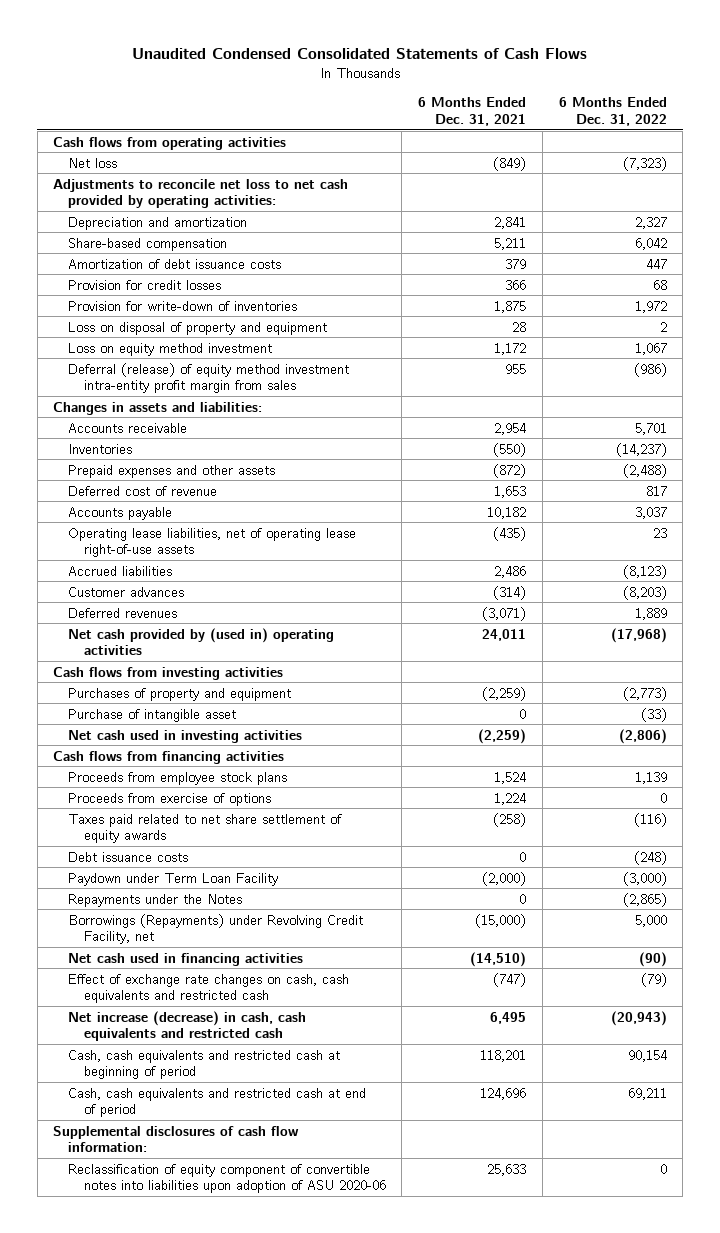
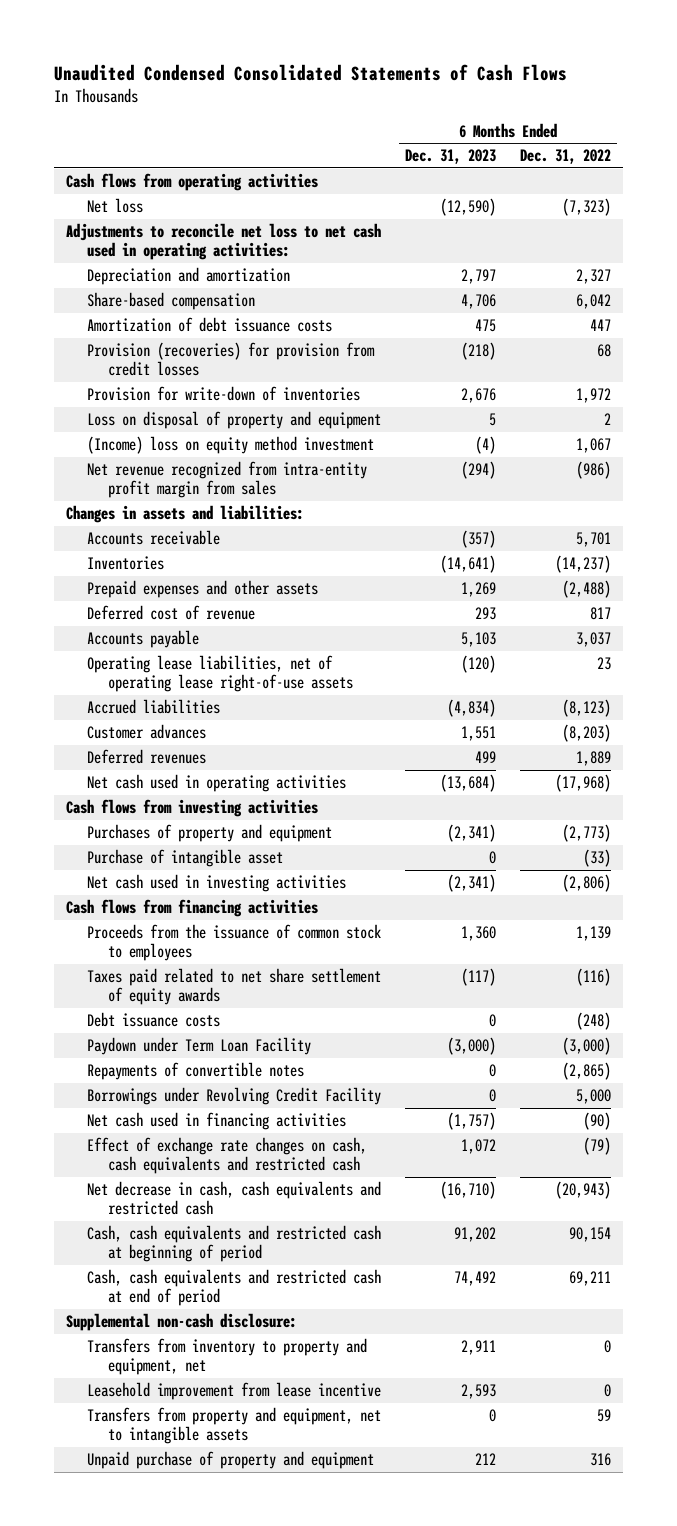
[418,97,527,126] 6 Months Ended Dec. 31, 2021 -> none
none -> [405,149,497,165] Dec. 31, 2023
[53,178,349,209] Adjustments to reconcile net loss to net cash provided by operating activities: -> [65,223,381,261] Adjustments to reconcile net loss to net cash used in operating activities:
[68,279,222,290] Provision for credit losses -> [87,342,376,377] Provision (recoveries) for provision from credit losses
[68,342,273,356] Loss on equity method investment -> [87,436,375,455] (Income) loss on equity method investment
[68,362,350,394] Deferral (release) of equity method investment intra-entity profit margin from sales -> [87,461,368,499] Net revenue recognized from intra-entity profit margin from sales
[68,627,335,656] Net cash provided by (used in) operating activities -> [87,774,347,793] Net cash used in operating activities
[68,792,272,806] Proceeds from exercise of options -> none
[68,771,288,785] Proceeds from employee stock plans -> [87,924,382,962] Proceeds from the issuance of common stock to employees
[68,893,243,907] Repayments under the Notes -> [87,1062,305,1081] Repayments of convertible notes
[68,913,364,945] Borrowings (Repayments) under Revolving Credit Facility, net -> [87,1087,382,1106] Borrowings under Revolving Credit Facility
[68,1010,307,1042] Net increase (decrease) in cash, cash equivalents and restricted cash -> [87,1181,382,1216] Net decrease in cash, cash equivalents and restricted cash
[68,1163,386,1194] Reclassification of equity component of convertible notes into liabilities upon adoption of ASU 2020-06 -> none
[53,1125,300,1153] Supplemental disclosures of cash flow information: -> [65,1313,297,1332] Supplemental non-cash disclosure:
none -> [87,1338,368,1376] Transfers from inventory to property and equipment, net
none -> [87,1382,382,1401] Leasehold improvement from lease incentive
none -> [87,1407,382,1445] Transfers from property and equipment, net to intangible assets
none -> [87,1451,375,1470] Unpaid purchase of property and equipment

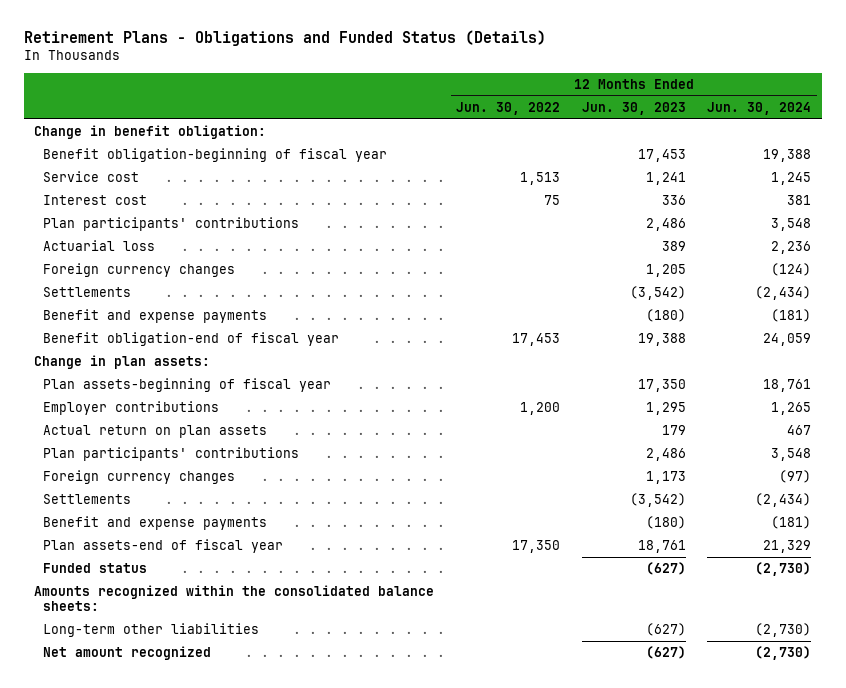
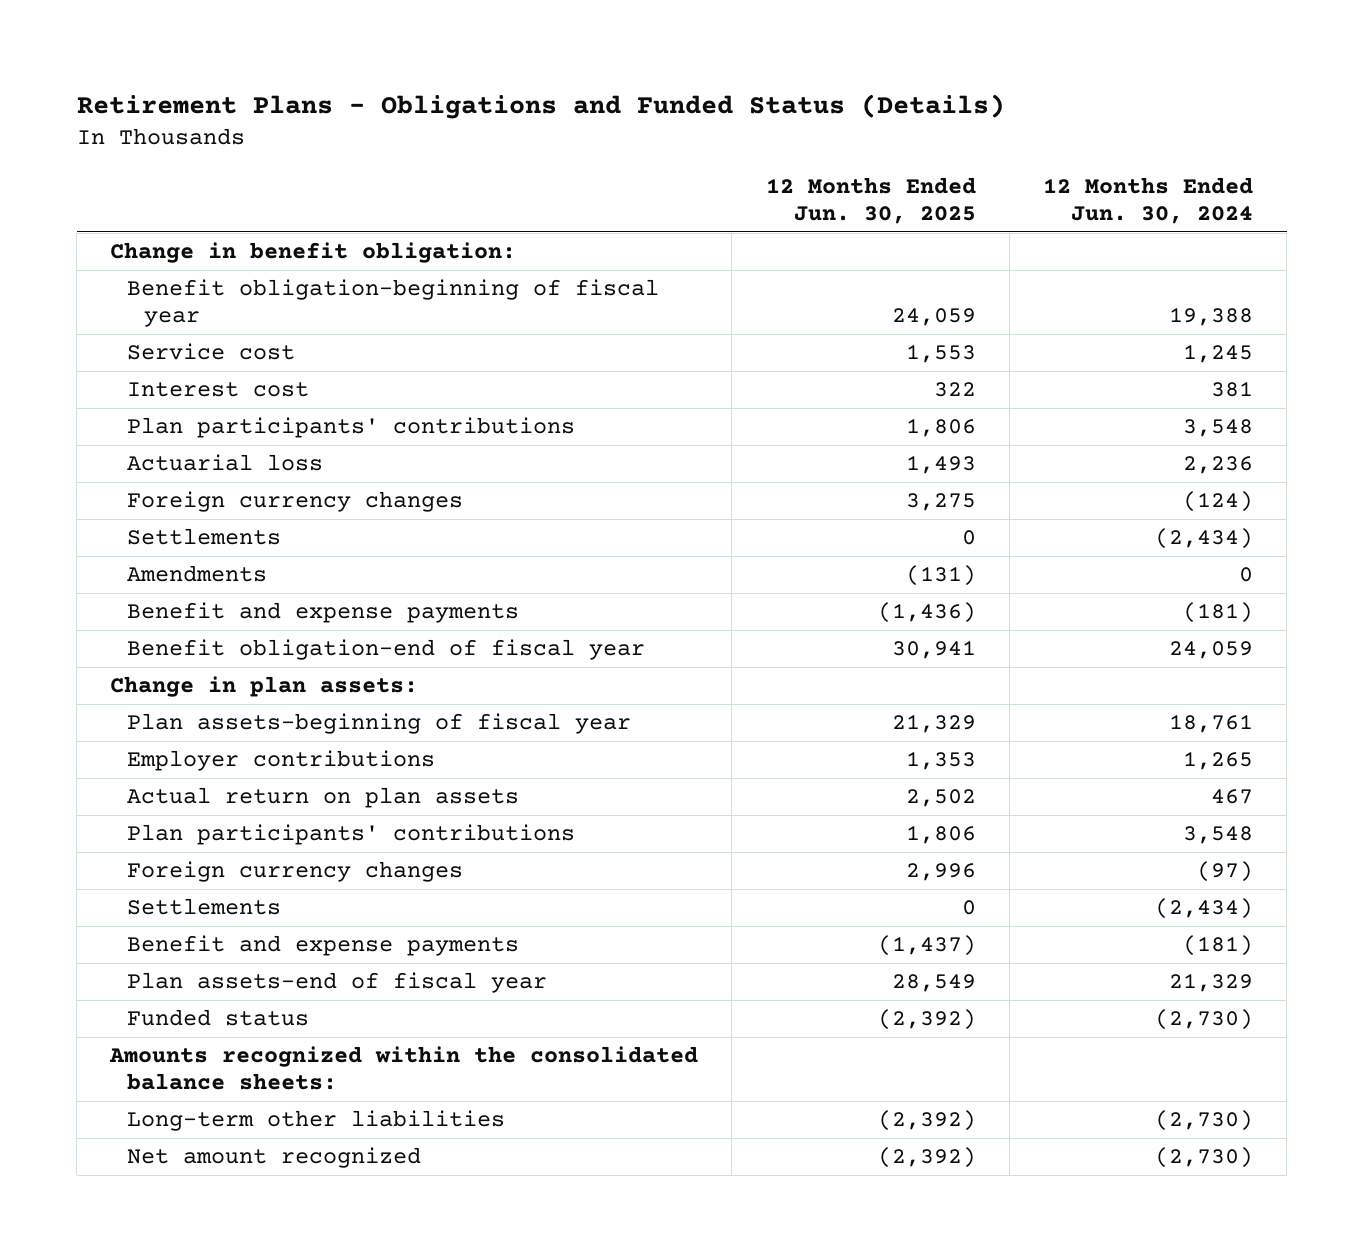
[455,101,560,115] Jun. 30, 2022 -> none
[581,101,686,115] Jun. 30, 2023 -> none
none -> [765,176,976,225] 12 Months Ended Jun. 30, 2025
none -> [127,565,268,583] Amendments

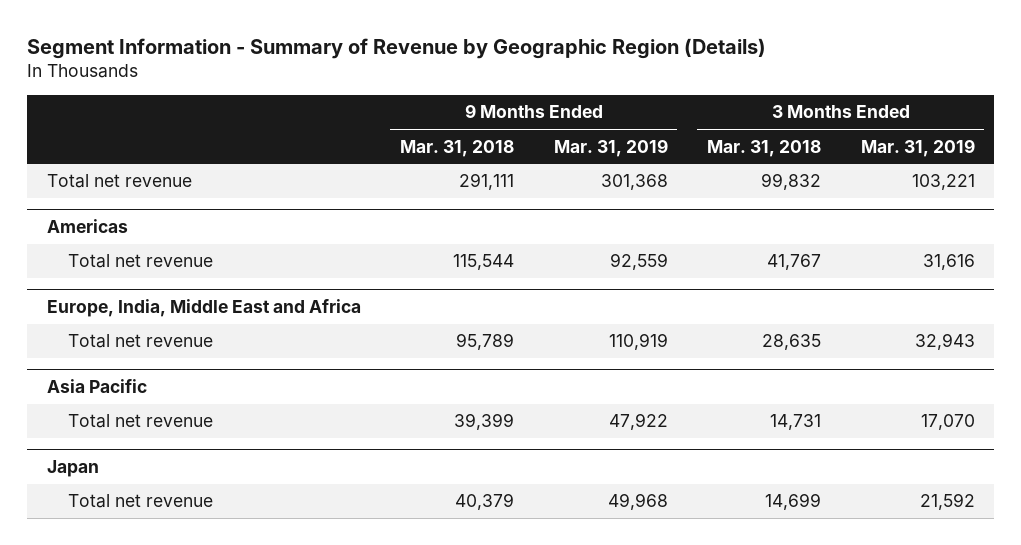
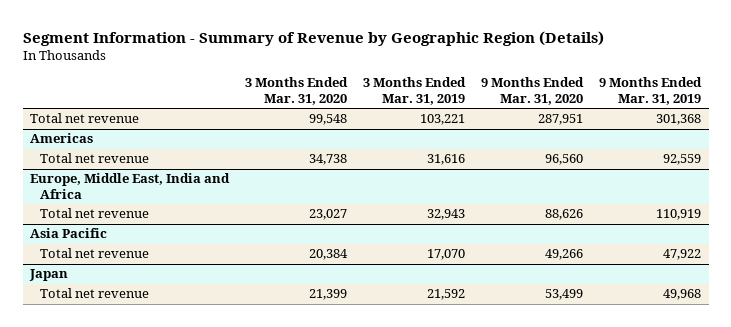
[400,139,515,157] Mar. 31, 2018 -> none
[707,139,822,157] Mar. 31, 2018 -> none
none -> [245,77,349,105] 3 Months Ended Mar. 31, 2020
none -> [481,77,585,105] 9 Months Ended Mar. 31, 2020
[46,298,361,317] Europe, India, Middle East and Africa -> [30,173,231,200] Europe, Middle East, India and Africa

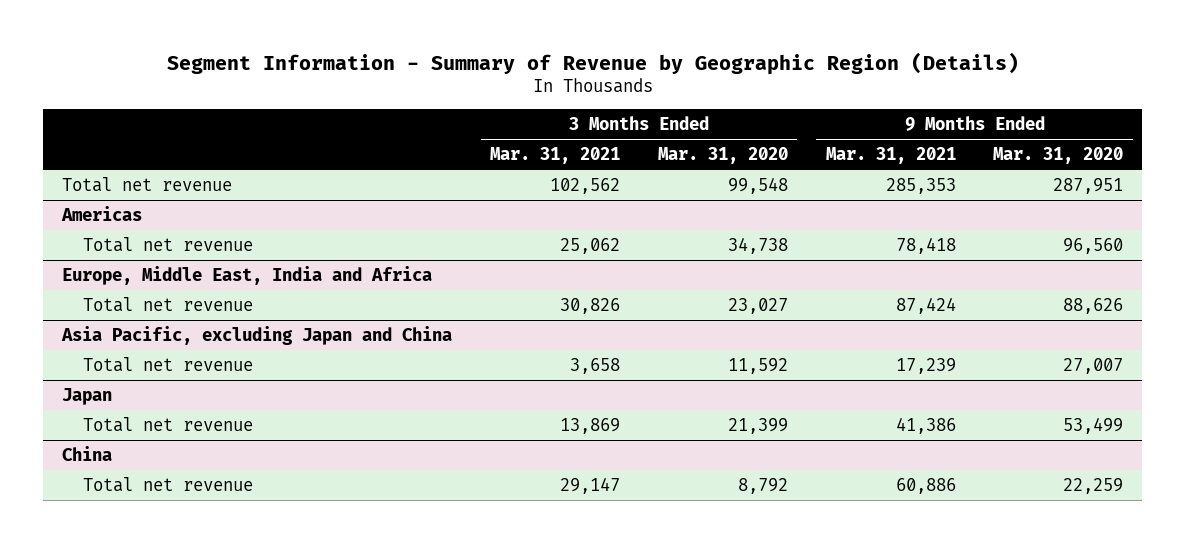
[363,77,467,105] 3 Months Ended Mar. 31, 2019 -> none
[598,77,702,105] 9 Months Ended Mar. 31, 2019 -> none
none -> [490,147,621,165] Mar. 31, 2021
none -> [825,147,956,165] Mar. 31, 2021
[30,228,108,239] Asia Pacific -> none
none -> [61,325,453,345] Asia Pacific, excluding Japan and China
[309,249,349,261] 20,384 -> [727,357,788,374] 11,592
[545,249,584,261] 49,266 -> [1063,357,1124,374] 27,007
none -> [62,445,113,461] China
none -> [83,476,254,492] Total net revenue

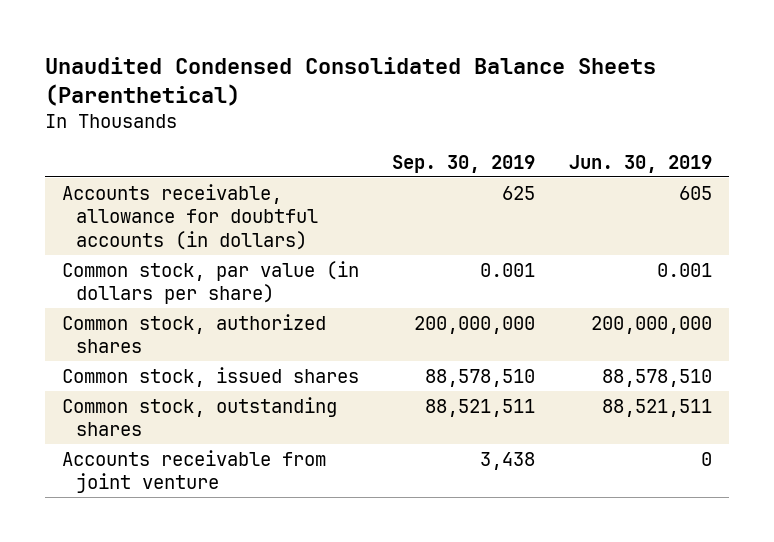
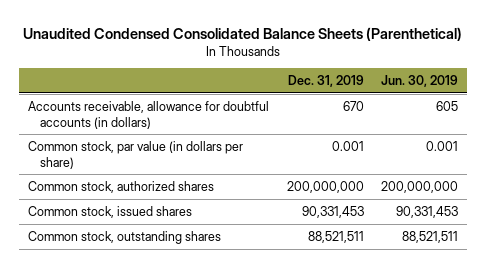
[392,154,536,173] Sep. 30, 2019 -> none
none -> [287,75,364,88] Dec. 31, 2019
[602,368,713,387] 88,578,510 -> [396,206,459,219] 90,331,453
[61,449,326,494] Accounts receivable from joint venture -> none

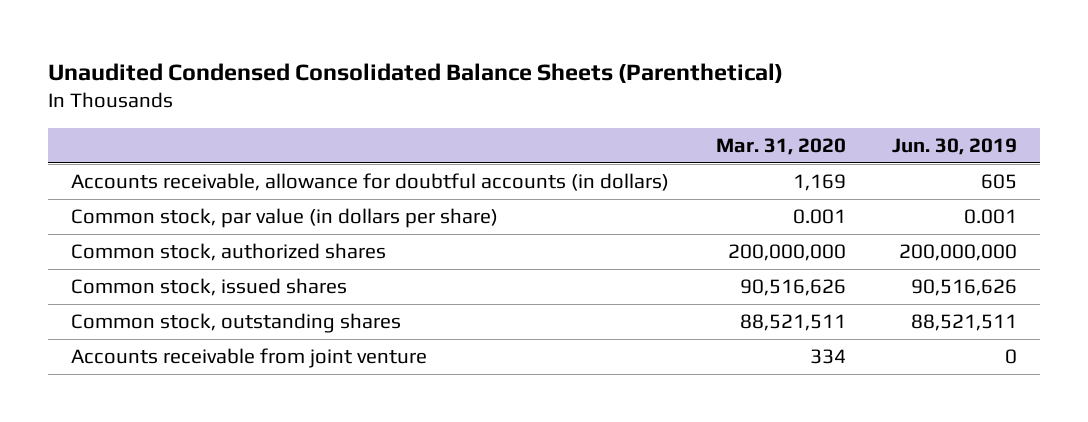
[287,75,364,88] Dec. 31, 2019 -> none
none -> [715,137,846,155] Mar. 31, 2020
[396,206,459,219] 90,331,453 -> [911,279,1018,297] 90,516,626
none -> [71,348,428,369] Accounts receivable from joint venture

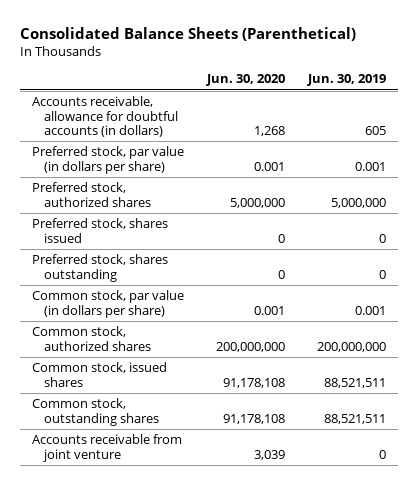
[47,62,783,83] Unaudited Condensed Consolidated Balance Sheets (Parenthetical) -> [19,27,356,42] Consolidated Balance Sheets (Parenthetical)
[715,137,846,155] Mar. 31, 2020 -> none
none -> [205,74,285,87] Jun. 30, 2020
none -> [31,146,184,174] Preferred stock, par value (in dollars per share)
none -> [31,182,152,207] Preferred stock, authorized shares
none -> [31,218,168,243] Preferred stock, shares issued
none -> [31,254,168,282] Preferred stock, shares outstanding
[911,279,1018,297] 90,516,626 -> [324,377,387,388] 88,521,511

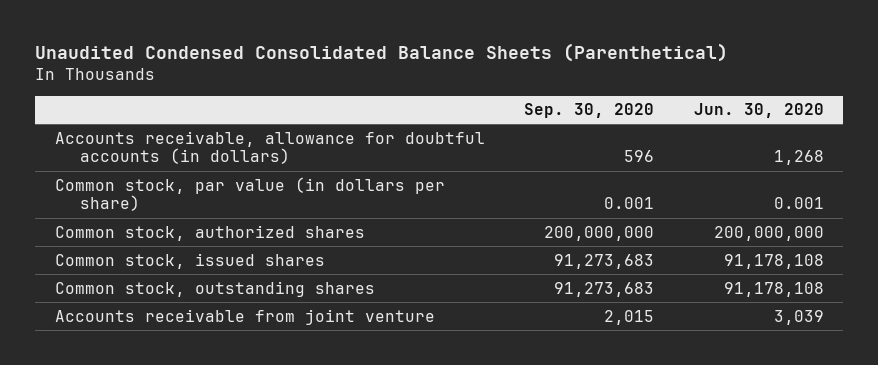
[19,27,356,42] Consolidated Balance Sheets (Parenthetical) -> [34,43,728,63] Unaudited Condensed Consolidated Balance Sheets (Parenthetical)
[307,74,387,87] Jun. 30, 2019 -> none
none -> [524,103,655,119] Sep. 30, 2020
[31,146,184,174] Preferred stock, par value (in dollars per share) -> none
[31,182,152,207] Preferred stock, authorized shares -> none
[31,218,168,243] Preferred stock, shares issued -> none
[31,254,168,282] Preferred stock, shares outstanding -> none

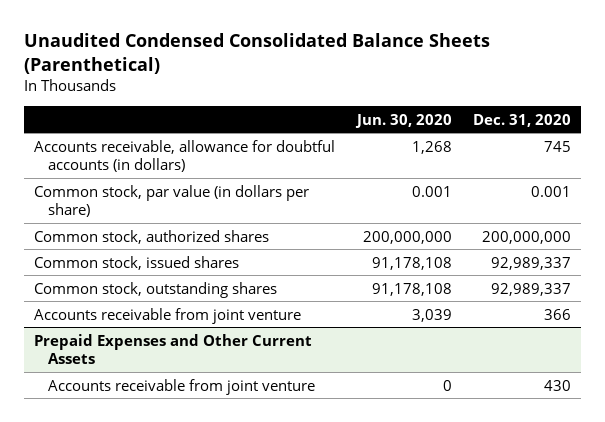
[524,103,655,119] Sep. 30, 2020 -> none
none -> [472,113,571,127] Dec. 31, 2020
none -> [34,333,313,365] Prepaid Expenses and Other Current Assets
none -> [48,378,316,395] Accounts receivable from joint venture

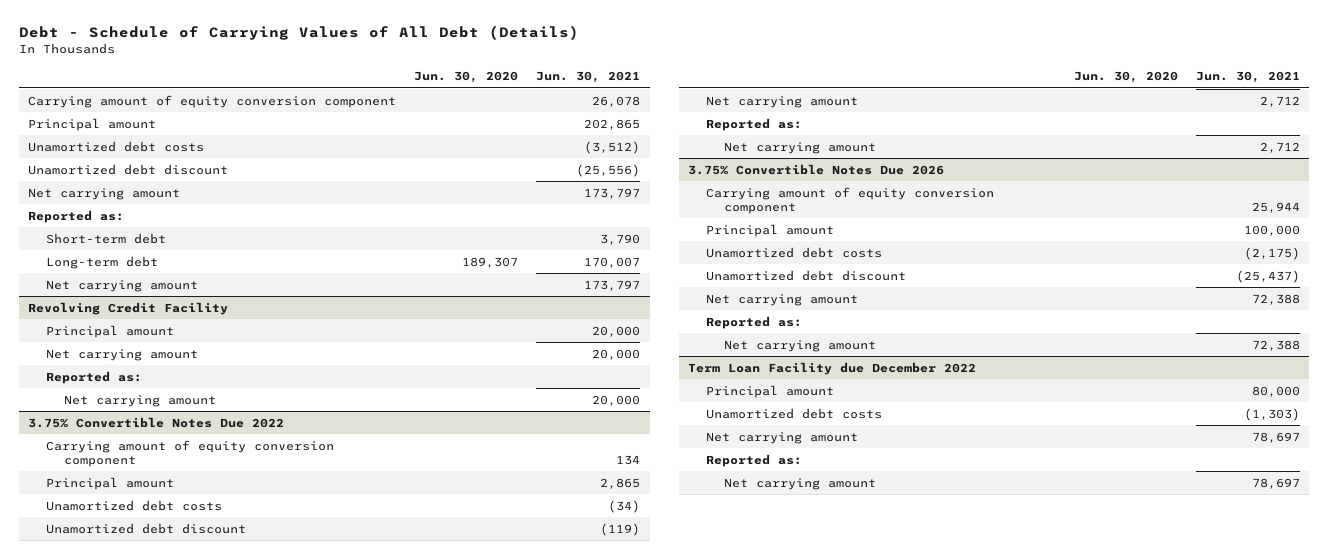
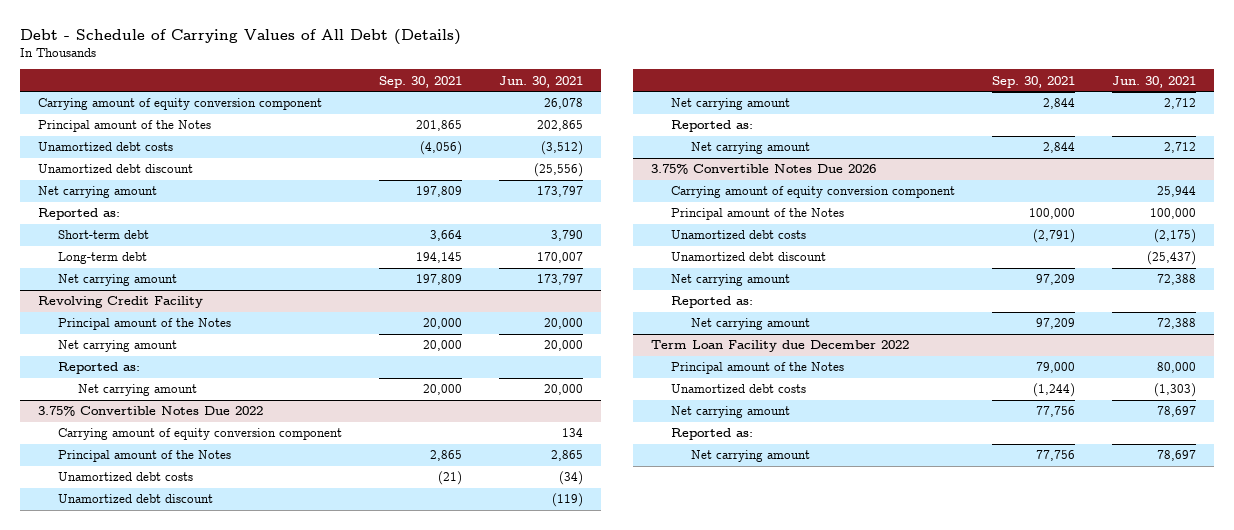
[414,71,519,84] Jun. 30, 2020 -> none
none -> [378,75,462,88] Sep. 30, 2021
[28,117,157,131] Principal amount -> [38,120,212,133] Principal amount of the Notes
[46,324,175,338] Principal amount -> [58,318,232,331] Principal amount of the Notes
[46,476,175,490] Principal amount -> [58,450,232,463] Principal amount of the Notes
[705,223,834,237] Principal amount -> [671,208,845,221] Principal amount of the Notes
[705,384,834,398] Principal amount -> [671,362,845,375] Principal amount of the Notes

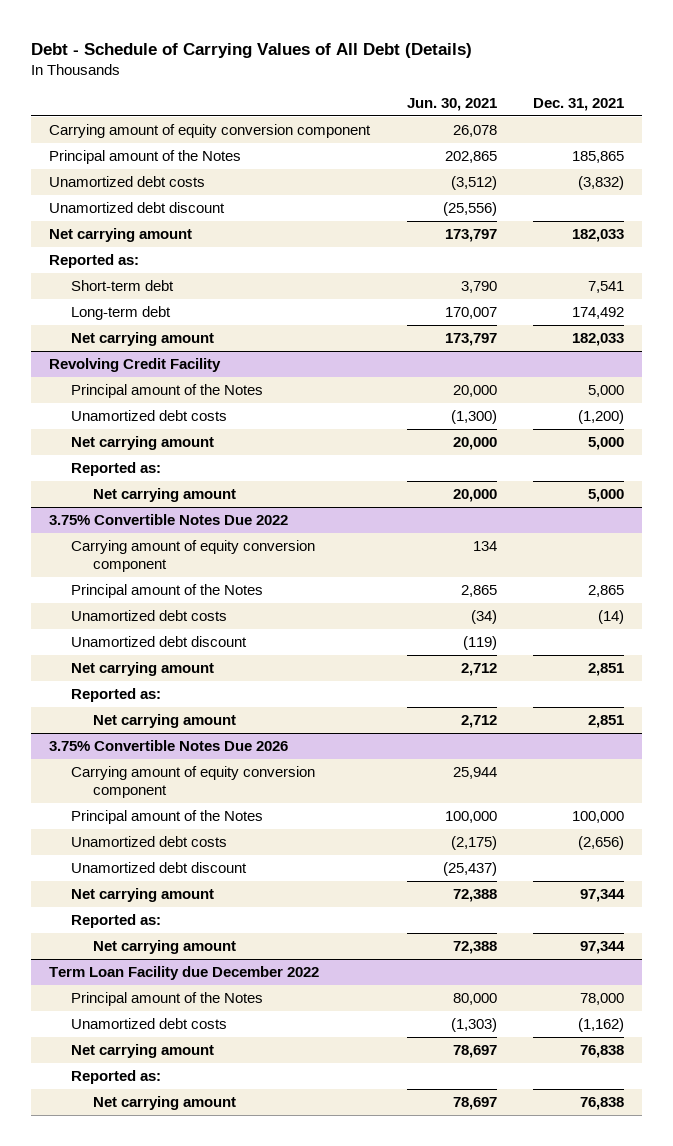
[378,75,462,88] Sep. 30, 2021 -> none
none -> [532,97,624,111] Dec. 31, 2021
none -> [71,410,228,422] Unamortized debt costs

